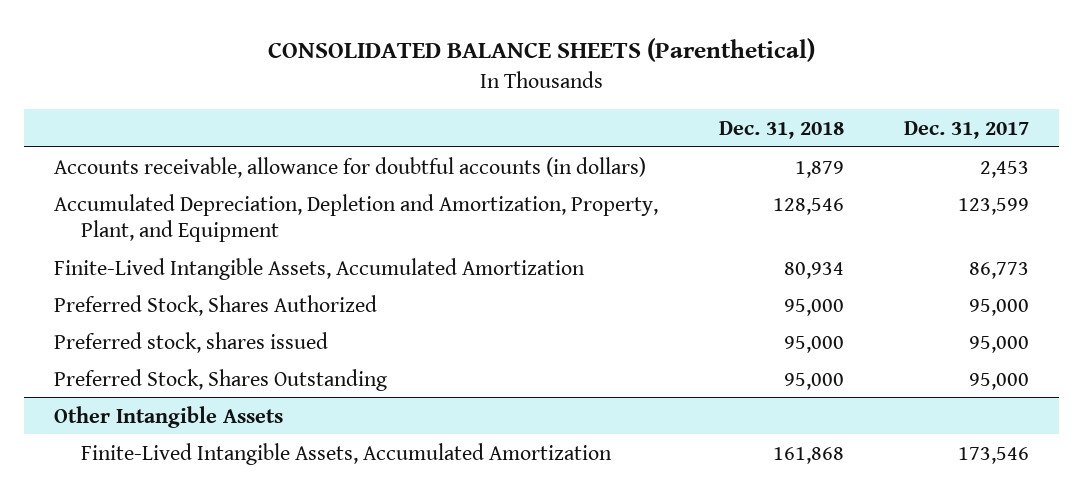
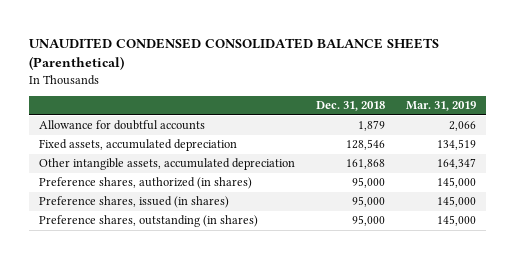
[267,38,815,63] CONSOLIDATED BALANCE SHEETS (Parenthetical) -> [28,37,439,71] UNAUDITED CONDENSED CONSOLIDATED BALANCE SHEETS (Parenthetical)
[904,120,1030,139] Dec. 31, 2017 -> none
none -> [405,101,476,112] Mar. 31, 2019
[54,405,284,428] Other Intangible Assets -> none
[81,442,613,465] Finite-Lived Intangible Assets, Accumulated Amortization -> none
[54,156,647,178] Accounts receivable, allowance for doubtful accounts (in dollars) -> [39,120,206,131] Allowance for doubtful accounts
[54,193,659,242] Accumulated Depreciation, Depletion and Amortization, Property, Plant, and Equipment -> [39,139,238,152] Fixed assets, accumulated depreciation
[54,257,586,280] Finite-Lived Intangible Assets, Accumulated Amortization -> [39,158,296,171] Other intangible assets, accumulated depreciation
[783,261,844,279] 80,934 -> [345,159,385,170] 161,868
[54,294,378,316] Preferred Stock, Shares Authorized -> [39,177,253,190] Preference shares, authorized (in shares)
[54,331,329,353] Preferred stock, shares issued -> [39,196,230,209] Preference shares, issued (in shares)
[54,368,388,391] Preferred Stock, Shares Outstanding -> [39,215,259,228] Preference shares, outstanding (in shares)

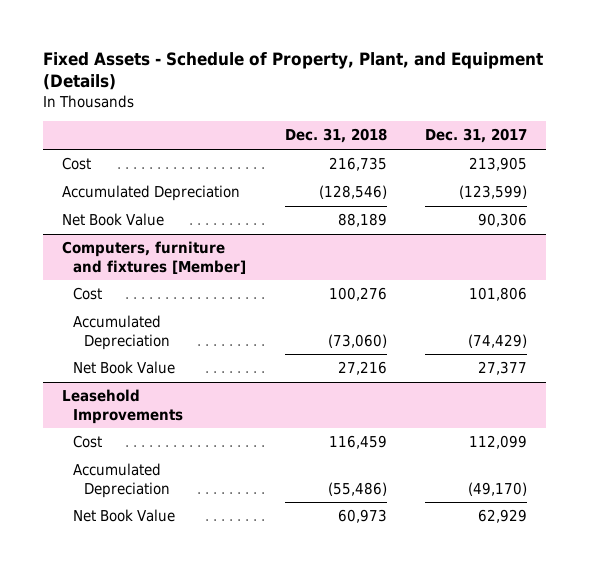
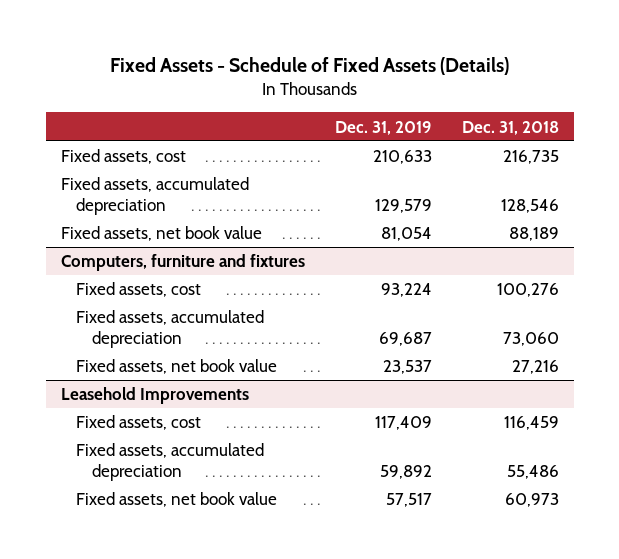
[42,52,543,91] Fixed Assets - Schedule of Property, Plant, and Equipment (Details) -> [109,57,509,76] Fixed Assets - Schedule of Fixed Assets (Details)
[425,128,528,144] Dec. 31, 2017 -> none
none -> [334,120,432,135] Dec. 31, 2019
[61,157,91,171] Cost -> [60,149,186,165] Fixed assets, cost
[61,185,240,202] Accumulated Depreciation -> [60,177,249,216] Fixed assets, accumulated depreciation
[318,185,387,200] (128,546) -> [500,199,559,214] 128,546
[61,213,164,227] Net Book Value -> [60,226,262,242] Fixed assets, net book value
[61,241,247,274] Computers, furniture and fixtures [Member] -> [60,254,305,272] Computers, furniture and fixtures
[73,287,103,301] Cost -> [76,282,202,298] Fixed assets, cost
[73,315,171,350] Accumulated Depreciation -> [76,310,265,349] Fixed assets, accumulated depreciation
[327,333,387,348] (73,060) -> [502,332,559,347] 73,060
[73,361,176,375] Net Book Value -> [76,359,278,375] Fixed assets, net book value
[73,435,103,449] Cost -> [76,415,202,431] Fixed assets, cost
[73,463,171,498] Accumulated Depreciation -> [76,443,265,482] Fixed assets, accumulated depreciation
[327,481,387,496] (55,486) -> [506,465,559,480] 55,486
[73,509,176,523] Net Book Value -> [76,492,278,508] Fixed assets, net book value

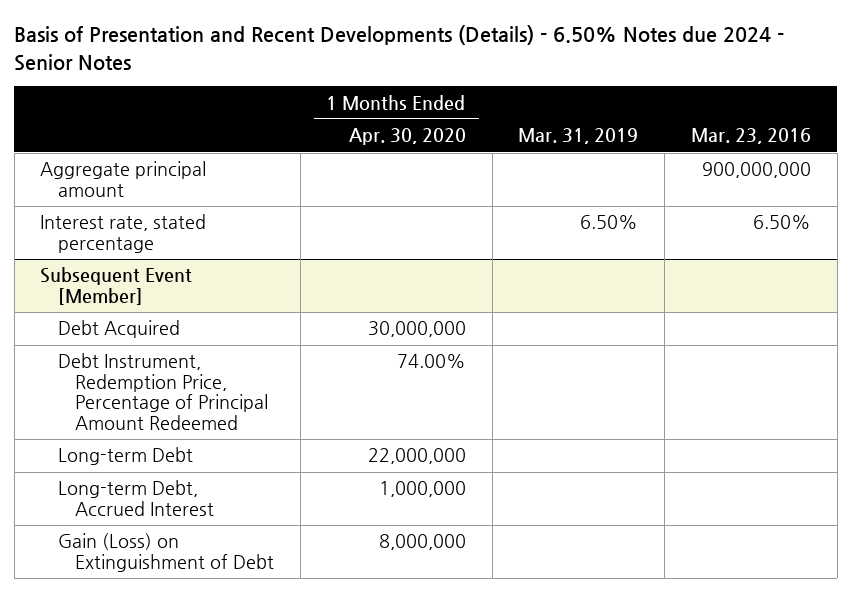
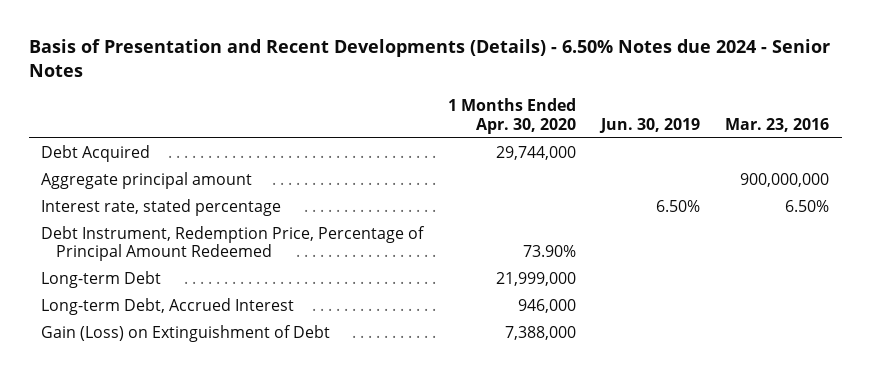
[518,128,639,145] Mar. 31, 2019 -> none
none -> [599,117,701,133] Jun. 30, 2019
none -> [41,145,151,163] Debt Acquired
[40,267,193,305] Subsequent Event [Member] -> none
[57,320,180,339] Debt Acquired -> none
[396,354,466,369] 74.00% -> [523,245,577,258] 73.90%
[367,448,466,465] 22,000,000 -> [496,272,577,287] 21,999,000
[378,481,466,498] 1,000,000 -> [518,299,577,314] 946,000
[378,534,466,551] 8,000,000 -> [505,326,577,341] 7,388,000

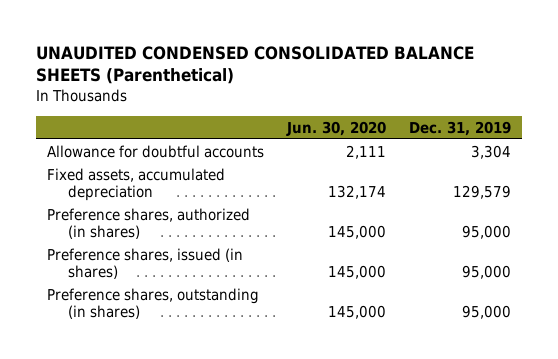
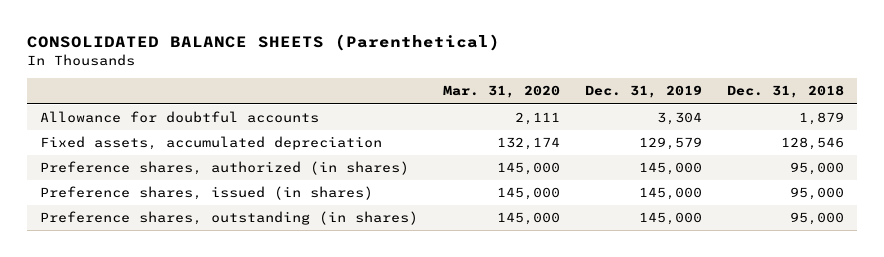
[35,45,474,85] UNAUDITED CONDENSED CONSOLIDATED BALANCE SHEETS (Parenthetical) -> [27,34,501,52] CONSOLIDATED BALANCE SHEETS (Parenthetical)
[285,120,386,136] Jun. 30, 2020 -> none
none -> [442,85,560,99] Mar. 31, 2020
none -> [727,85,845,99] Dec. 31, 2018
[461,224,511,239] 95,000 -> [639,162,703,176] 145,000
[461,264,511,279] 95,000 -> [639,187,703,201] 145,000
[461,304,511,319] 95,000 -> [639,212,703,226] 145,000

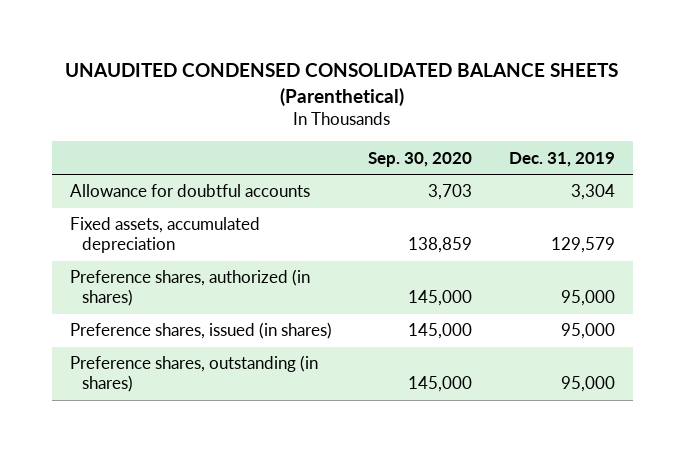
[27,34,501,52] CONSOLIDATED BALANCE SHEETS (Parenthetical) -> [65,63,619,106] UNAUDITED CONDENSED CONSOLIDATED BALANCE SHEETS (Parenthetical)
[442,85,560,99] Mar. 31, 2020 -> none
[727,85,845,99] Dec. 31, 2018 -> none
none -> [368,151,473,167] Sep. 30, 2020
[639,162,703,176] 145,000 -> [560,290,615,307] 95,000
[639,187,703,201] 145,000 -> [560,323,615,340] 95,000
[639,212,703,226] 145,000 -> [560,376,615,393] 95,000

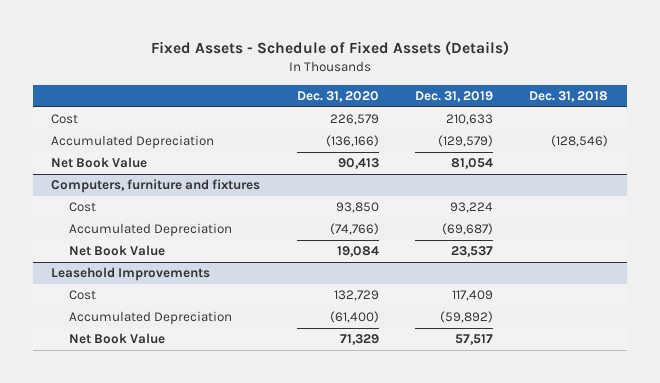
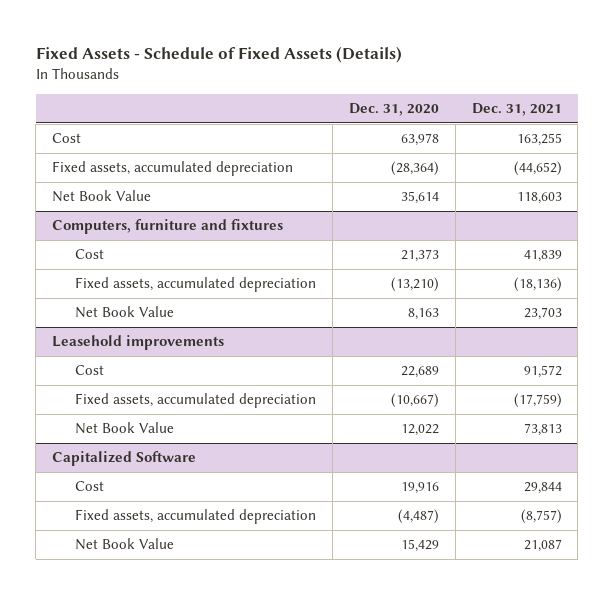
[415,90,494,102] Dec. 31, 2019 -> none
[529,90,609,102] Dec. 31, 2018 -> none
none -> [471,102,562,116] Dec. 31, 2021
[329,114,379,126] 226,579 -> [400,133,439,147] 63,978
[51,135,215,150] Accumulated Depreciation -> [52,161,294,177] Fixed assets, accumulated depreciation
[325,135,379,148] (136,166) -> [390,161,439,177] (28,364)
[337,158,379,170] 90,413 -> [400,191,439,205] 35,614
[335,202,379,214] 93,850 -> [400,249,439,263] 21,373
[68,223,232,238] Accumulated Depreciation -> [75,277,317,293] Fixed assets, accumulated depreciation
[329,223,379,236] (74,766) -> [390,277,439,293] (13,210)
[336,246,379,258] 19,084 -> [407,308,439,321] 8,163
[51,267,211,282] Leasehold Improvements -> [52,335,225,351] Leasehold improvements
[333,290,379,302] 132,729 -> [400,366,439,379] 22,689
[68,311,232,326] Accumulated Depreciation -> [75,393,317,409] Fixed assets, accumulated depreciation
[329,311,379,324] (61,400) -> [390,393,439,409] (10,667)
[339,334,379,346] 71,329 -> [400,424,439,437] 12,022
none -> [52,451,197,467] Capitalized Software
none -> [75,481,105,492] Cost
none -> [75,509,317,525] Fixed assets, accumulated depreciation
none -> [75,538,175,551] Net Book Value

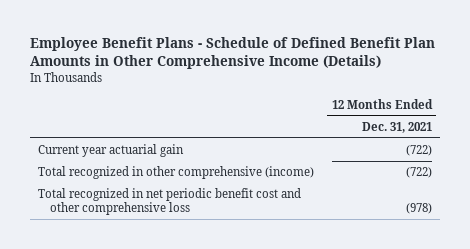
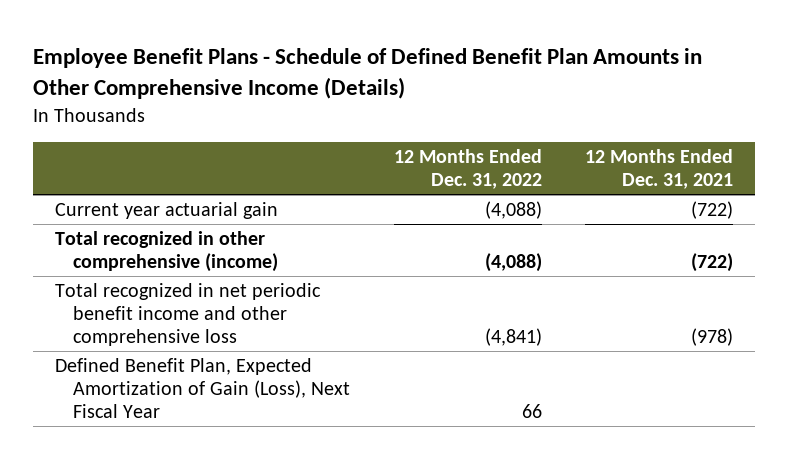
none -> [393,149,542,190] 12 Months Ended Dec. 31, 2022
[38,188,302,215] Total recognized in net periodic benefit cost and other comprehensive loss -> [54,283,321,347] Total recognized in net periodic benefit income and other comprehensive loss
none -> [54,358,351,419] Defined Benefit Plan, Expected Amortization of Gain (Loss), Next Fiscal Year

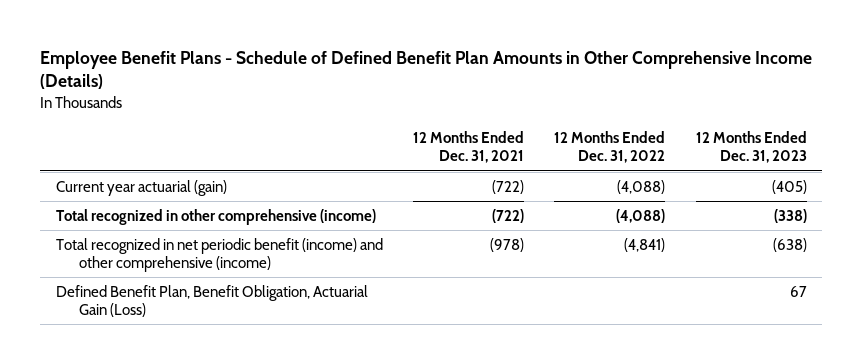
none -> [695,130,807,164] 12 Months Ended Dec. 31, 2023
[54,202,278,220] Current year actuarial gain -> [55,179,227,196] Current year actuarial (gain)
[54,358,351,419] Defined Benefit Plan, Expected Amortization of Gain (Loss), Next Fiscal Year -> none
[54,283,321,347] Total recognized in net periodic benefit income and other comprehensive loss -> [55,237,383,273] Total recognized in net periodic benefit (income) and other comprehensive (income)
none -> [55,284,368,318] Defined Benefit Plan, Benefit Obligation, Actuarial Gain (Loss)

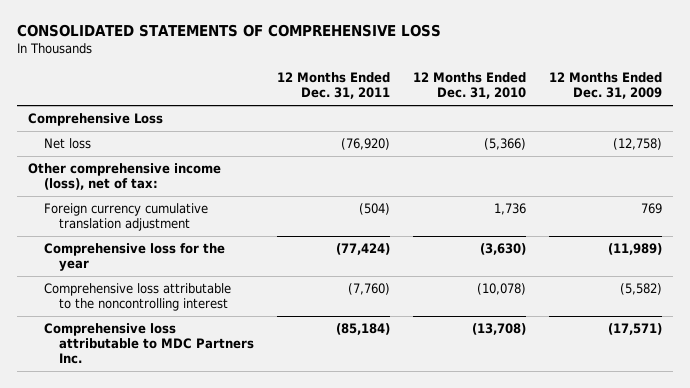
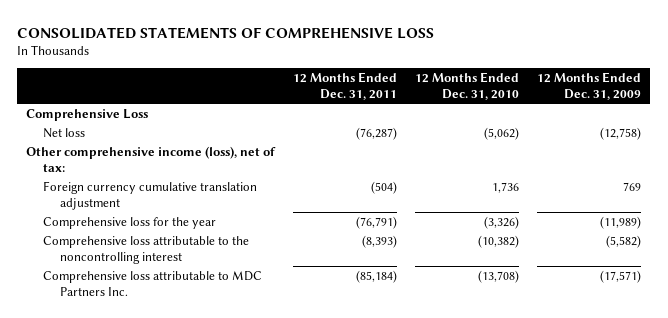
[341,137,391,150] (76,920) -> [356,126,398,140] (76,287)
[483,137,526,150] (5,366) -> [484,126,520,140] (5,062)
[336,242,391,255] (77,424) -> [356,215,398,229] (76,791)
[479,242,526,255] (3,630) -> [484,215,520,229] (3,326)
[348,282,391,295] (7,760) -> [362,234,398,248] (8,393)
[476,282,526,295] (10,078) -> [478,234,520,248] (10,382)

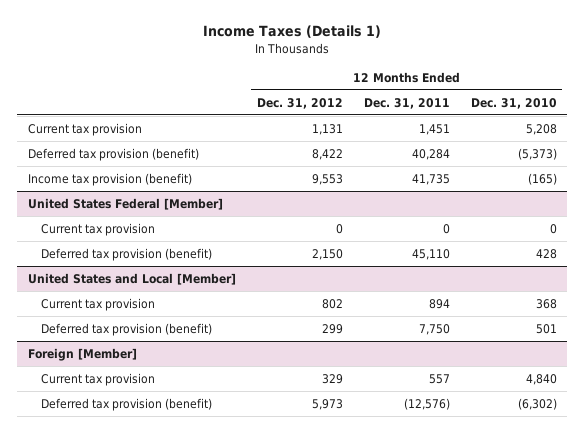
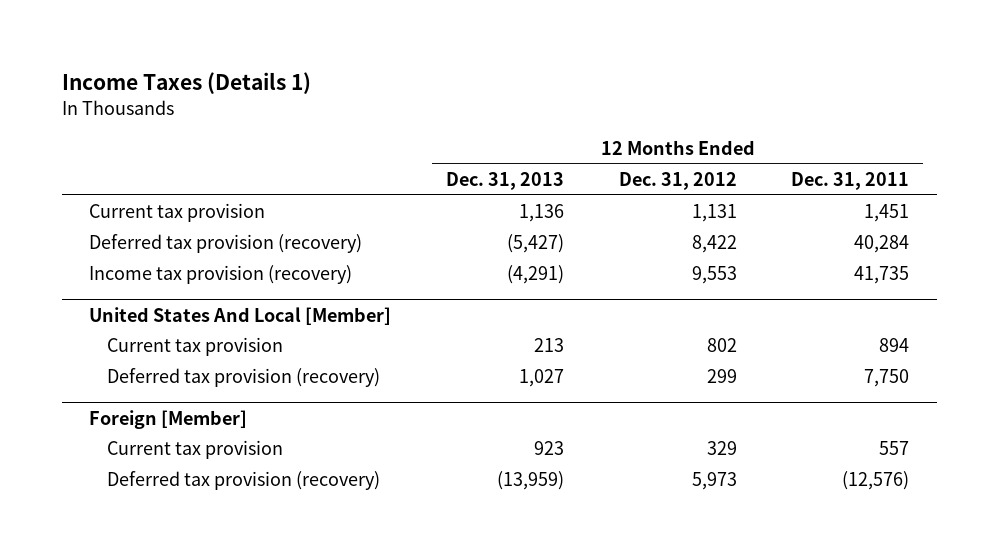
[470,97,557,109] Dec. 31, 2010 -> none
none -> [445,171,564,190] Dec. 31, 2013
[27,197,223,210] United States Federal [Member] -> none
[40,222,155,236] Current tax provision -> none
[40,247,212,261] Deferred tax provision (benefit) -> none
[27,147,199,161] Deferred tax provision (benefit) -> [89,234,363,254] Deferred tax provision (recovery)
[27,172,192,186] Income tax provision (benefit) -> [89,265,353,285] Income tax provision (recovery)
[27,272,236,285] United States and Local [Member] -> [89,306,392,325] United States And Local [Member]
[40,322,212,336] Deferred tax provision (benefit) -> [106,368,380,388] Deferred tax provision (recovery)
[40,397,212,411] Deferred tax provision (benefit) -> [106,471,380,491] Deferred tax provision (recovery)

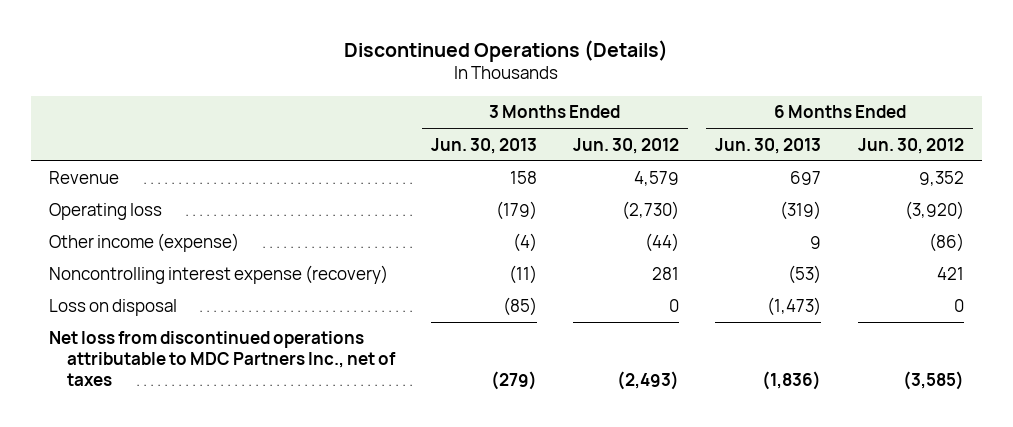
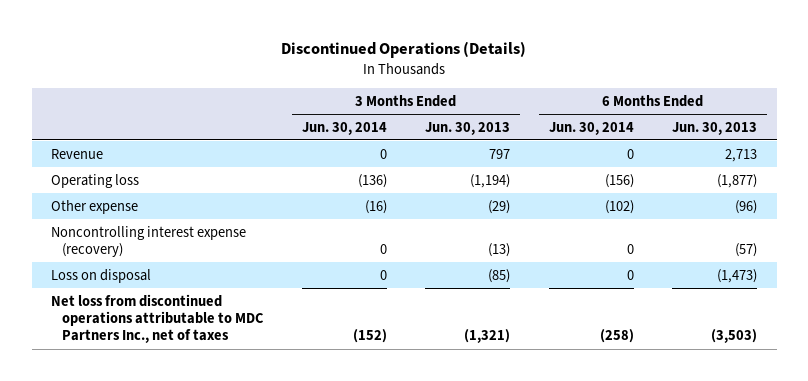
[573,137,680,154] Jun. 30, 2012 -> none
[857,137,964,154] Jun. 30, 2012 -> none
none -> [301,121,387,135] Jun. 30, 2014
none -> [548,121,634,135] Jun. 30, 2014
[509,171,537,185] 158 -> [489,148,511,159] 797
[790,171,822,186] 697 -> [725,148,758,162] 2,713
[495,201,537,221] (179) -> [470,173,511,188] (1,194)
[780,201,822,221] (319) -> [717,173,758,188] (1,877)
[48,233,239,253] Other income (expense) -> [51,199,139,214] Other expense
[512,233,537,253] (4) -> [488,199,511,214] (29)
[810,236,822,250] 9 -> [735,199,758,214] (96)
[508,265,537,285] (11) -> [488,243,511,258] (13)
[788,265,822,285] (53) -> [735,243,758,258] (57)
[490,371,537,391] (279) -> [464,329,511,344] (1,321)
[762,371,822,391] (1,836) -> [711,329,758,344] (3,503)

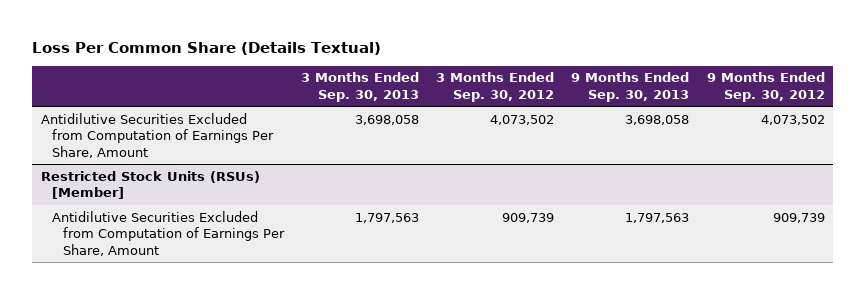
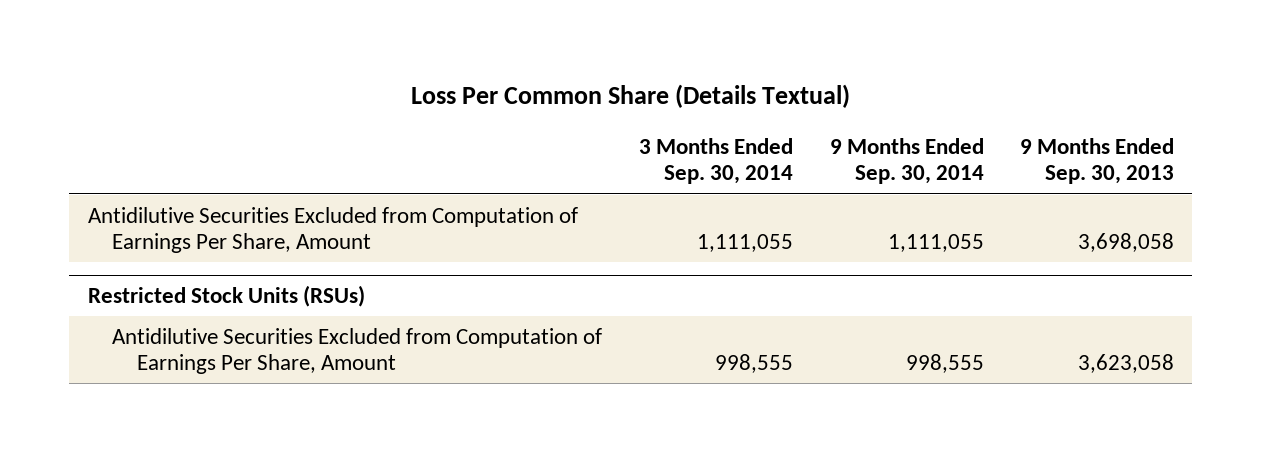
[301,72,420,103] 3 Months Ended Sep. 30, 2013 -> none
[436,72,555,103] 3 Months Ended Sep. 30, 2012 -> none
[706,72,825,103] 9 Months Ended Sep. 30, 2012 -> none
none -> [638,137,793,185] 3 Months Ended Sep. 30, 2014
none -> [829,137,984,185] 9 Months Ended Sep. 30, 2014
[40,170,260,200] Restricted Stock Units (RSUs) [Member] -> [87,284,365,307] Restricted Stock Units (RSUs)
[625,212,690,223] 1,797,563 -> [1078,354,1175,374] 3,623,058

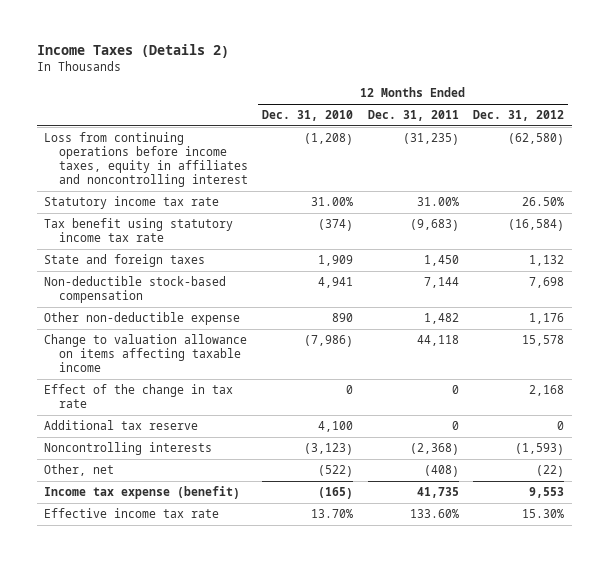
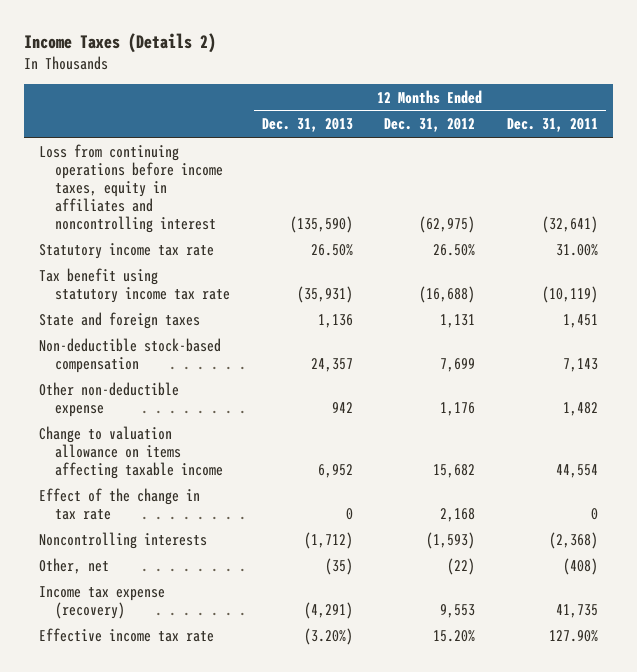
[262,110,354,122] Dec. 31, 2010 -> none
none -> [261,118,353,133] Dec. 31, 2013
[402,133,459,146] (31,235) -> [541,215,598,233] (32,641)
[508,133,565,146] (62,580) -> [419,215,476,233] (62,975)
[409,219,459,232] (9,683) -> [541,285,598,303] (10,119)
[508,219,565,232] (16,584) -> [419,285,476,303] (16,688)
[423,255,459,267] 1,450 -> [562,313,598,328] 1,451
[529,255,565,267] 1,132 -> [440,313,476,328] 1,131
[423,277,459,289] 7,144 -> [562,357,598,372] 7,143
[529,277,565,289] 7,698 -> [440,357,476,372] 7,699
[416,335,459,347] 44,118 -> [555,463,598,478] 44,554
[522,335,565,347] 15,578 -> [433,463,476,478] 15,682
[44,420,199,431] Additional tax reserve -> none
[44,486,241,500] Income tax expense (benefit) -> [39,585,166,619] Income tax expense (recovery)
[409,509,459,519] 133.60% -> [548,629,598,642] 127.90%
[522,509,565,519] 15.30% -> [433,629,476,642] 15.20%

